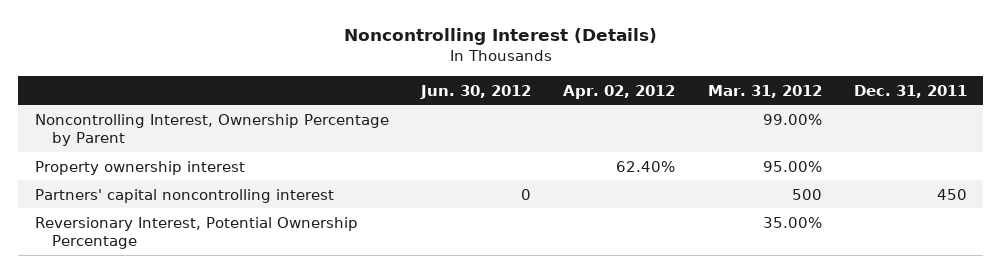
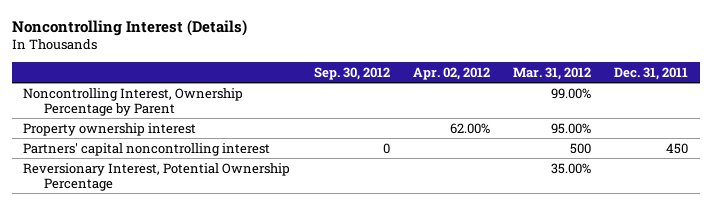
[419,84,531,99] Jun. 30, 2012 -> none
none -> [313,66,390,80] Sep. 30, 2012
[616,160,676,172] 62.40% -> [449,122,490,134] 62.00%

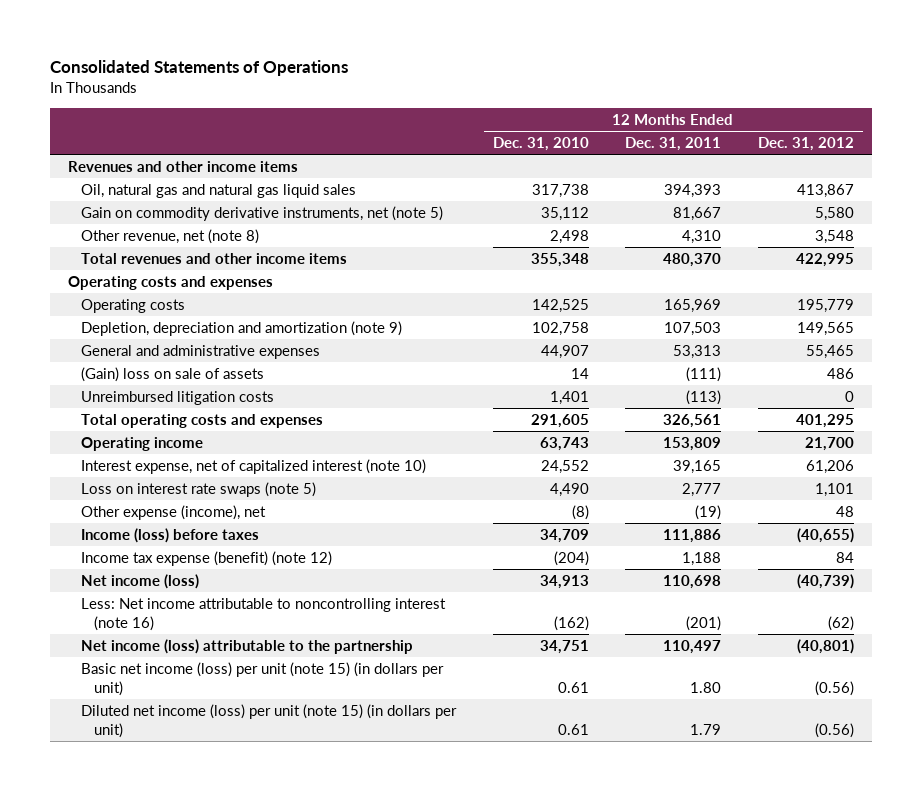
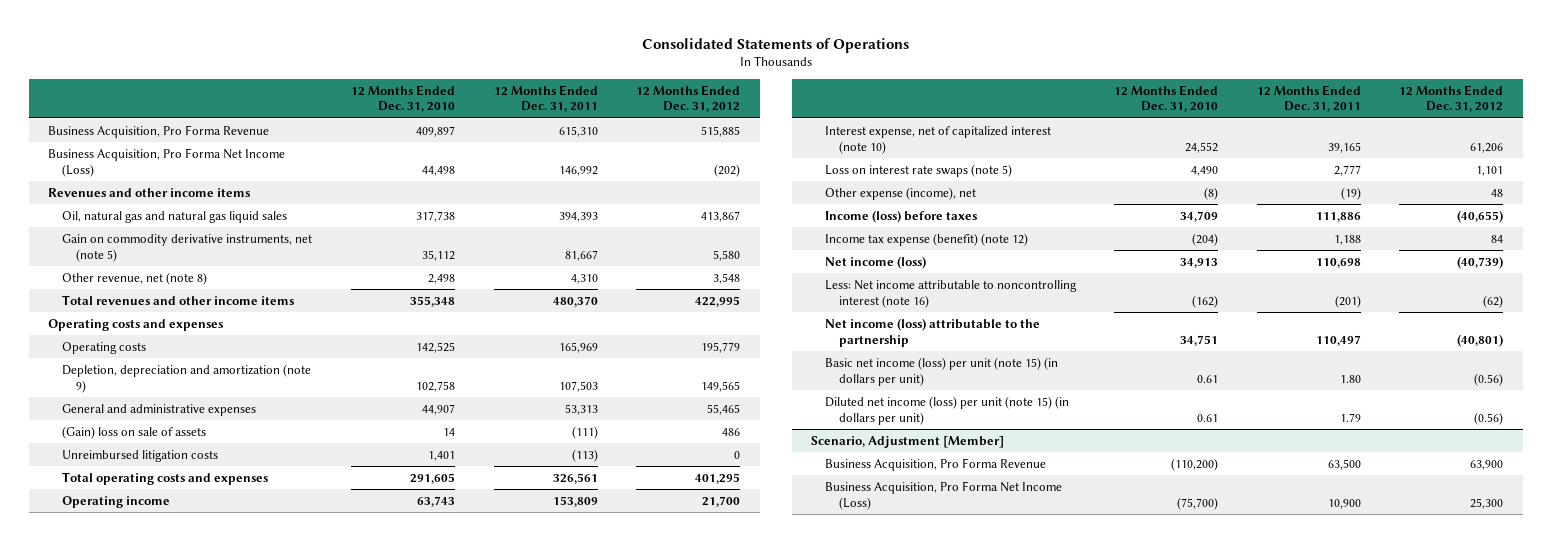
none -> [47,124,269,138] Business Acquisition, Pro Forma Revenue
none -> [47,147,285,177] Business Acquisition, Pro Forma Net Income (Loss)
none -> [810,435,1004,448] Scenario, Adjustment [Member]
none -> [824,457,1046,471] Business Acquisition, Pro Forma Revenue
none -> [824,480,1062,510] Business Acquisition, Pro Forma Net Income (Loss)

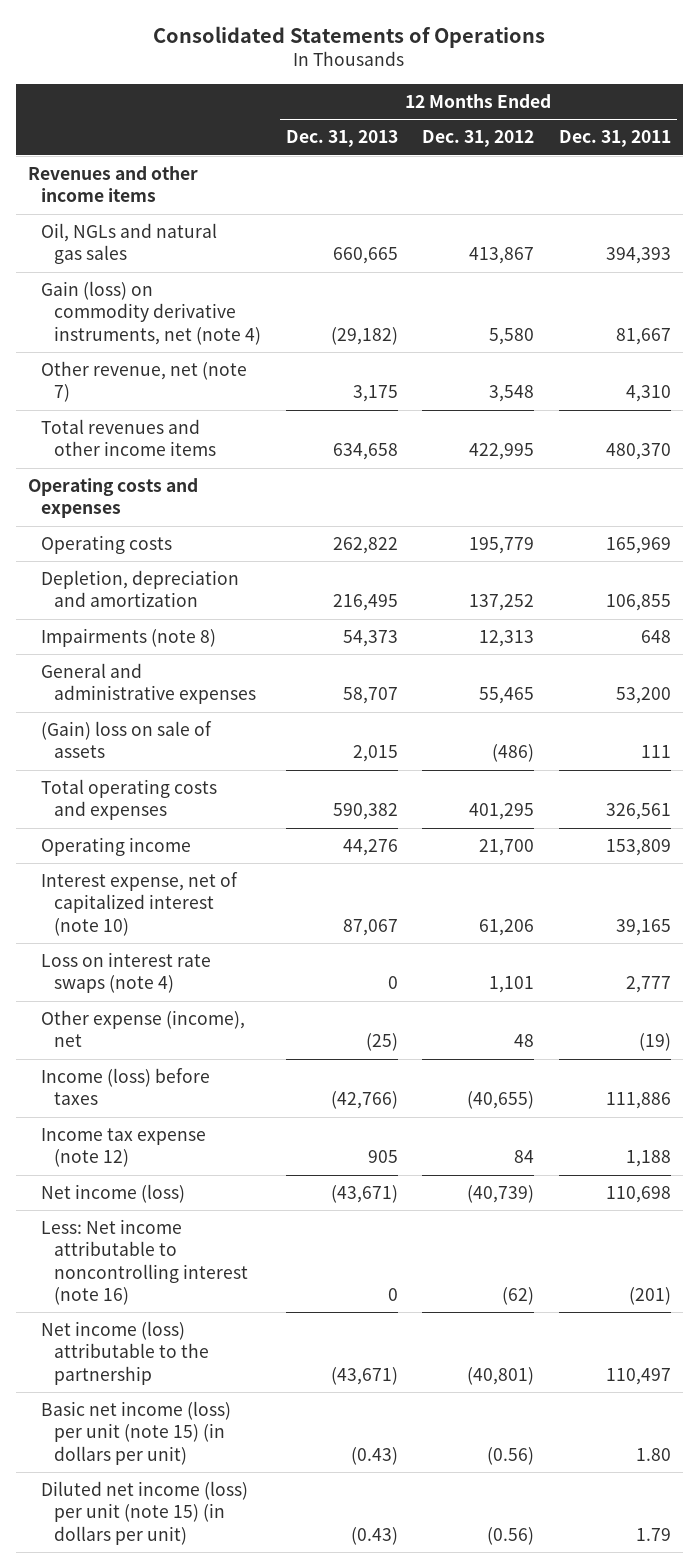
[351,84,456,113] 12 Months Ended Dec. 31, 2010 -> none
none -> [285,130,398,148] Dec. 31, 2013
[47,124,269,138] Business Acquisition, Pro Forma Revenue -> none
[47,147,285,177] Business Acquisition, Pro Forma Net Income (Loss) -> none
[61,210,287,223] Oil, natural gas and natural gas liquid sales -> [41,223,218,265] Oil, NGLs and natural gas sales
[61,233,312,262] Gain on commodity derivative instruments, net (note 5) -> [41,281,262,345] Gain (loss) on commodity derivative instruments, net (note 4)
[61,271,207,285] Other revenue, net (note 8) -> [41,361,248,403] Other revenue, net (note 7)
[61,449,218,462] Unreimbursed litigation costs -> none
[61,363,311,393] Depletion, depreciation and amortization (note 9) -> [41,570,240,608] Depletion, depreciation and amortization
[558,380,598,392] 107,503 -> [605,594,671,612] 106,855
[701,380,741,392] 149,565 -> [469,594,535,612] 137,252
none -> [41,628,217,648] Impairments (note 8)
[564,403,598,415] 53,313 -> [615,687,671,705] 53,200
[571,425,598,439] (111) -> [640,745,671,759] 111
[722,427,741,436] 486 -> [492,744,535,763] (486)
[824,163,1012,177] Loss on interest rate swaps (note 5) -> [41,952,212,994] Loss on interest rate swaps (note 4)
[824,232,1028,246] Income tax expense (benefit) (note 12) -> [41,1128,207,1168] Income tax expense (note 12)
[810,435,1004,448] Scenario, Adjustment [Member] -> none
[824,457,1046,471] Business Acquisition, Pro Forma Revenue -> none
[824,480,1062,510] Business Acquisition, Pro Forma Net Income (Loss) -> none

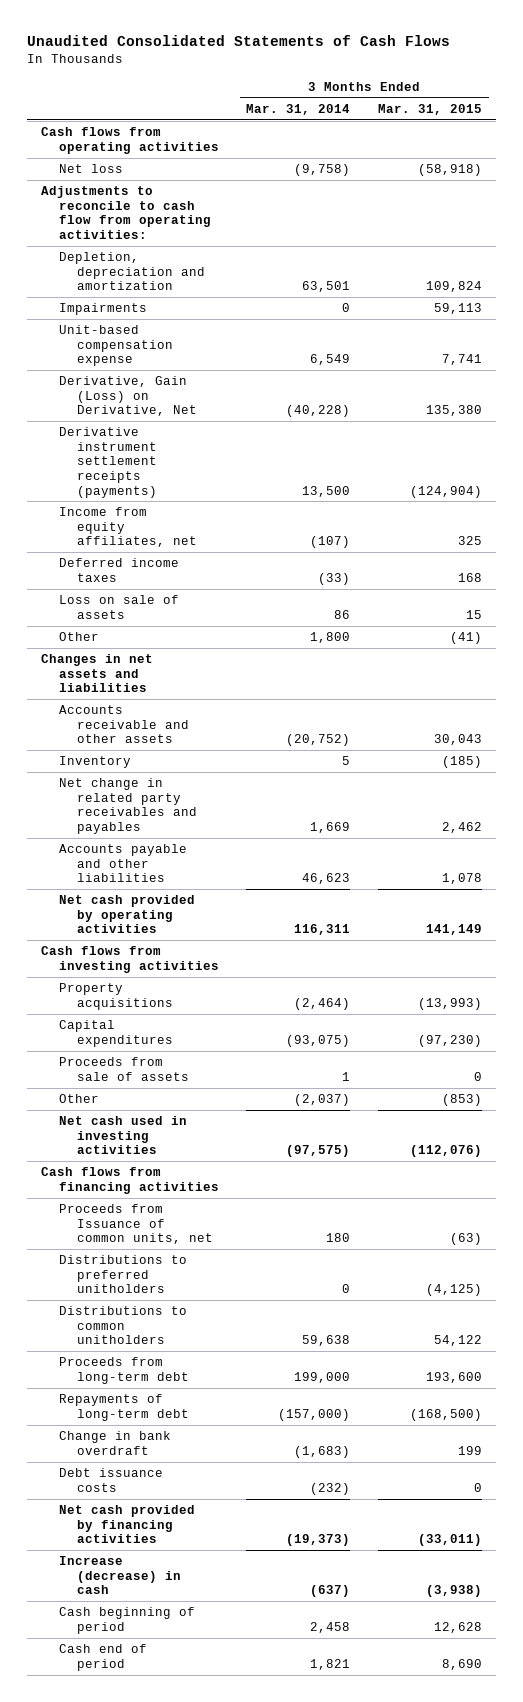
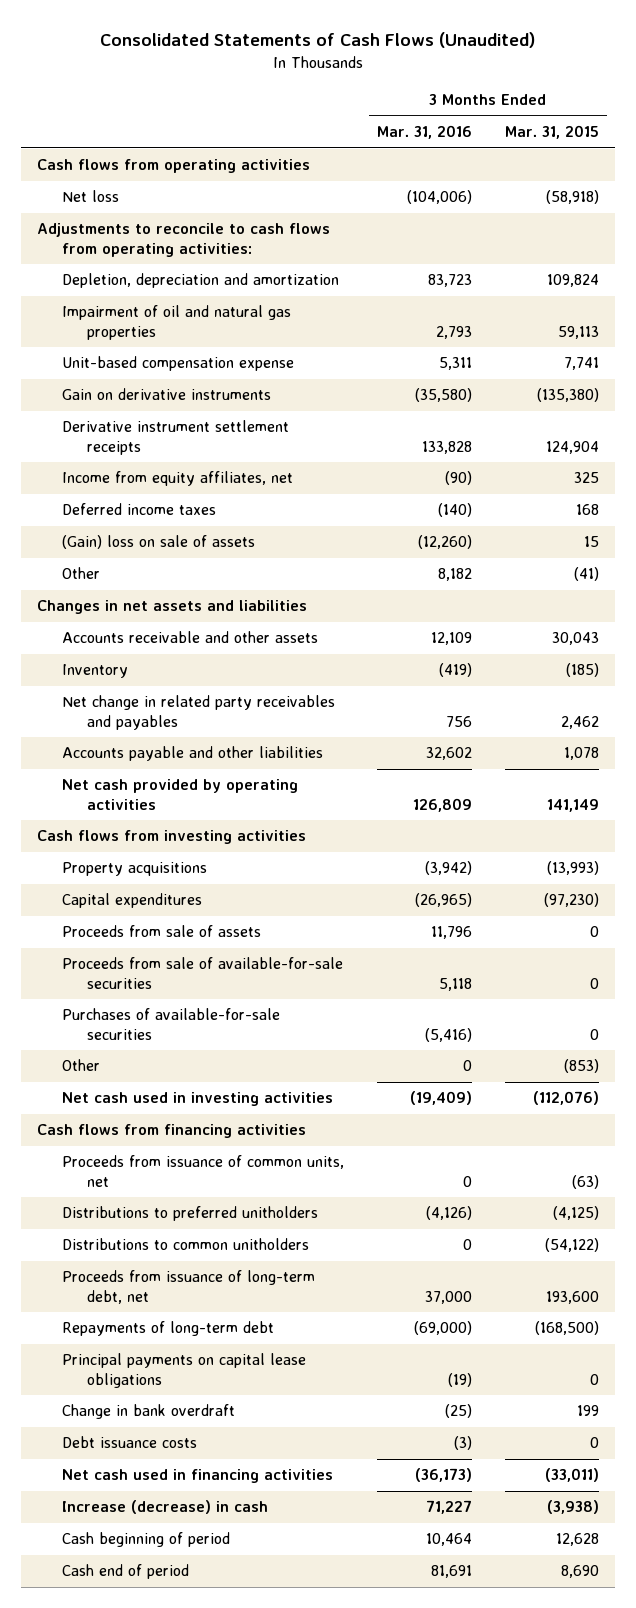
[27,35,451,47] Unaudited Consolidated Statements of Cash Flows -> [100,31,536,48] Consolidated Statements of Cash Flows (Unaudited)
[246,103,351,115] Mar. 31, 2014 -> none
none -> [377,125,473,140] Mar. 31, 2016
[40,186,211,239] Adjustments to reconcile to cash flow from operating activities: -> [37,223,331,257] Adjustments to reconcile to cash flows from operating activities:
[58,303,147,316] Impairments -> [62,305,292,340] Impairment of oil and natural gas properties
[58,376,197,417] Derivative, Gain (Loss) on Derivative, Net -> [62,388,272,401] Gain on derivative instruments
[425,405,482,417] 135,380 -> [537,388,600,403] (135,380)
[58,427,157,498] Derivative instrument settlement receipts (payments) -> [62,420,290,455] Derivative instrument settlement receipts
[409,485,482,498] (124,904) -> [546,440,600,454] 124,904
[58,595,179,619] Loss on sale of assets -> [62,535,256,550] (Gain) loss on sale of assets
none -> [62,957,344,989] Proceeds from sale of available-for-sale securities
none -> [62,1008,281,1040] Purchases of available-for-sale securities
[58,1204,213,1245] Proceeds from Issuance of common units, net -> [62,1155,345,1187] Proceeds from issuance of common units, net
[433,1335,482,1347] 54,122 -> [545,1238,600,1253] (54,122)
[58,1357,189,1384] Proceeds from long-term debt -> [62,1270,316,1304] Proceeds from issuance of long-term debt, net
none -> [62,1353,307,1388] Principal payments on capital lease obligations
[58,1505,195,1544] Net cash provided by financing activities -> [62,1469,334,1484] Net cash used in financing activities

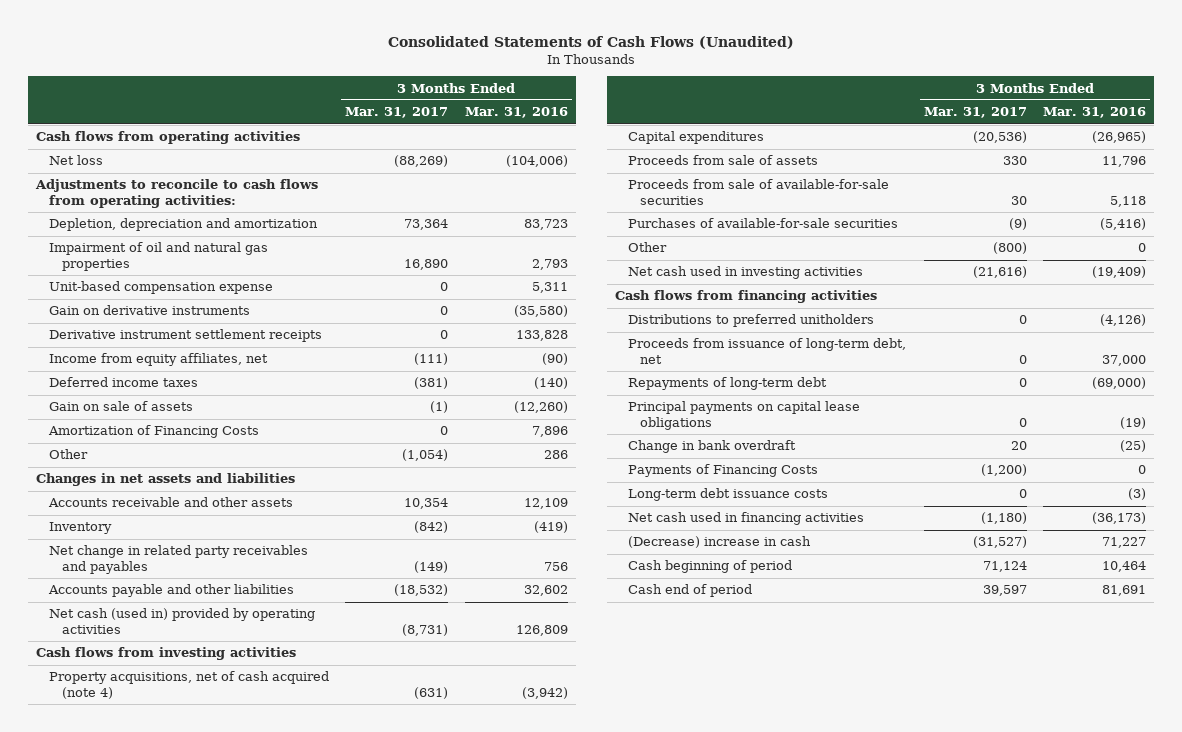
[505,125,600,140] Mar. 31, 2015 -> none
none -> [345,107,449,119] Mar. 31, 2017
[62,535,256,550] (Gain) loss on sale of assets -> [49,401,194,412] Gain on sale of assets
none -> [48,425,260,439] Amortization of Financing Costs
[438,568,473,582] 8,182 -> [543,450,568,460] 286
[62,779,299,810] Net cash provided by operating activities -> [49,608,316,635] Net cash (used in) provided by operating activities
[62,862,208,877] Property acquisitions -> [49,671,330,700] Property acquisitions, net of cash acquired (note 4)
[62,1155,345,1187] Proceeds from issuance of common units, net -> none
[62,1238,310,1251] Distributions to common unitholders -> none
none -> [627,464,818,478] Payments of Financing Costs
[62,1436,198,1449] Debt issuance costs -> [627,488,828,502] Long-term debt issuance costs
[62,1500,269,1515] Increase (decrease) in cash -> [627,536,811,549] (Decrease) increase in cash

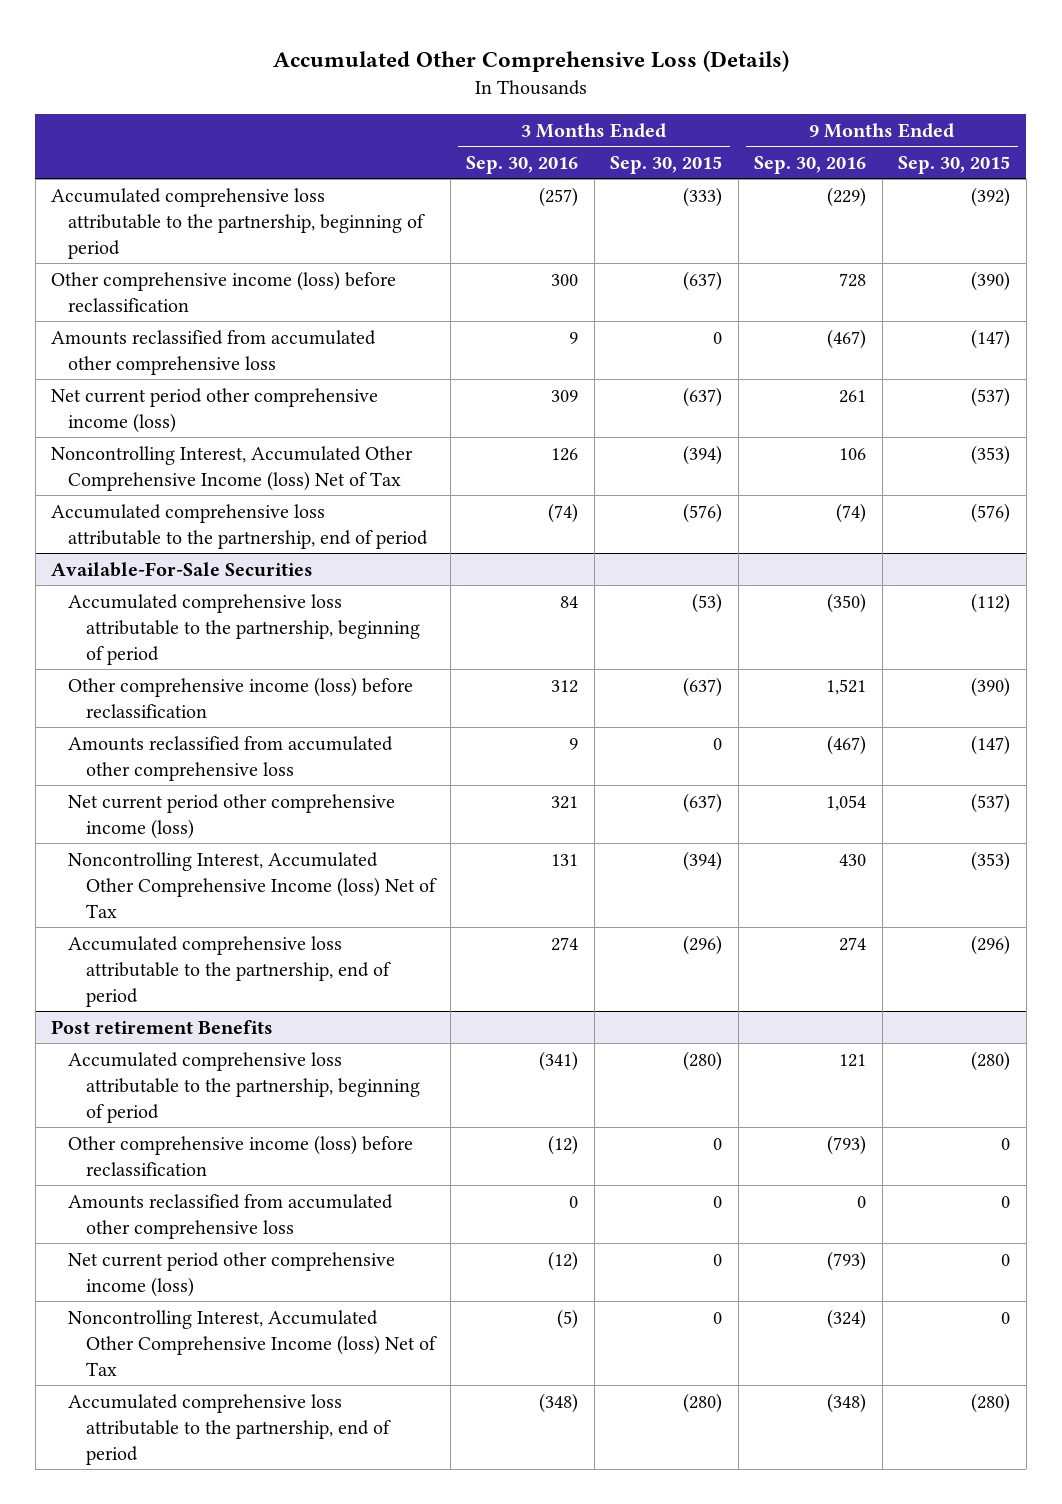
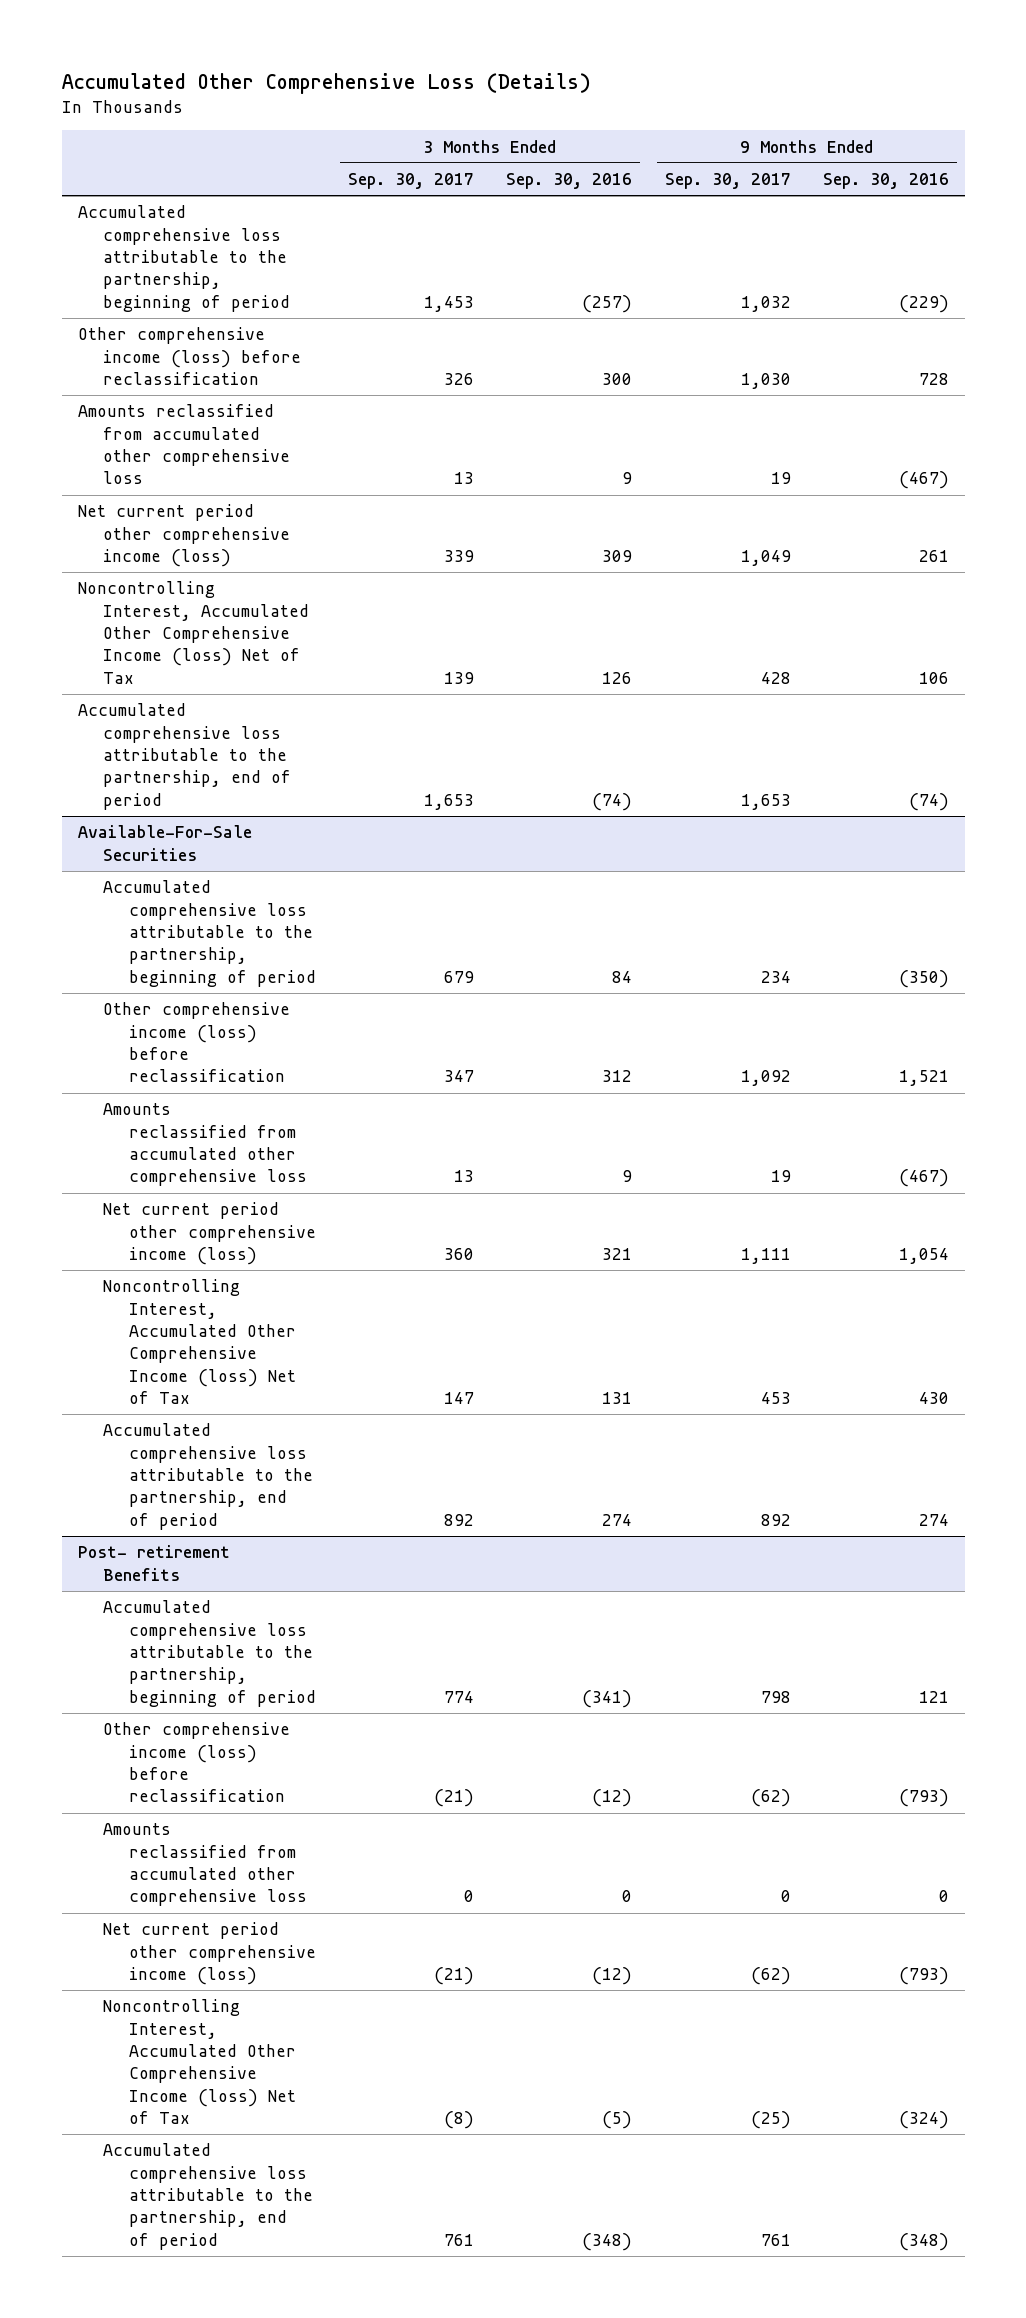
[610,155,723,174] Sep. 30, 2015 -> none
[898,155,1011,174] Sep. 30, 2015 -> none
none -> [348,173,475,190] Sep. 30, 2017
none -> [664,173,791,190] Sep. 30, 2017
[51,1019,274,1034] Post retirement Benefits -> [77,1545,230,1581] Post- retirement Benefits

